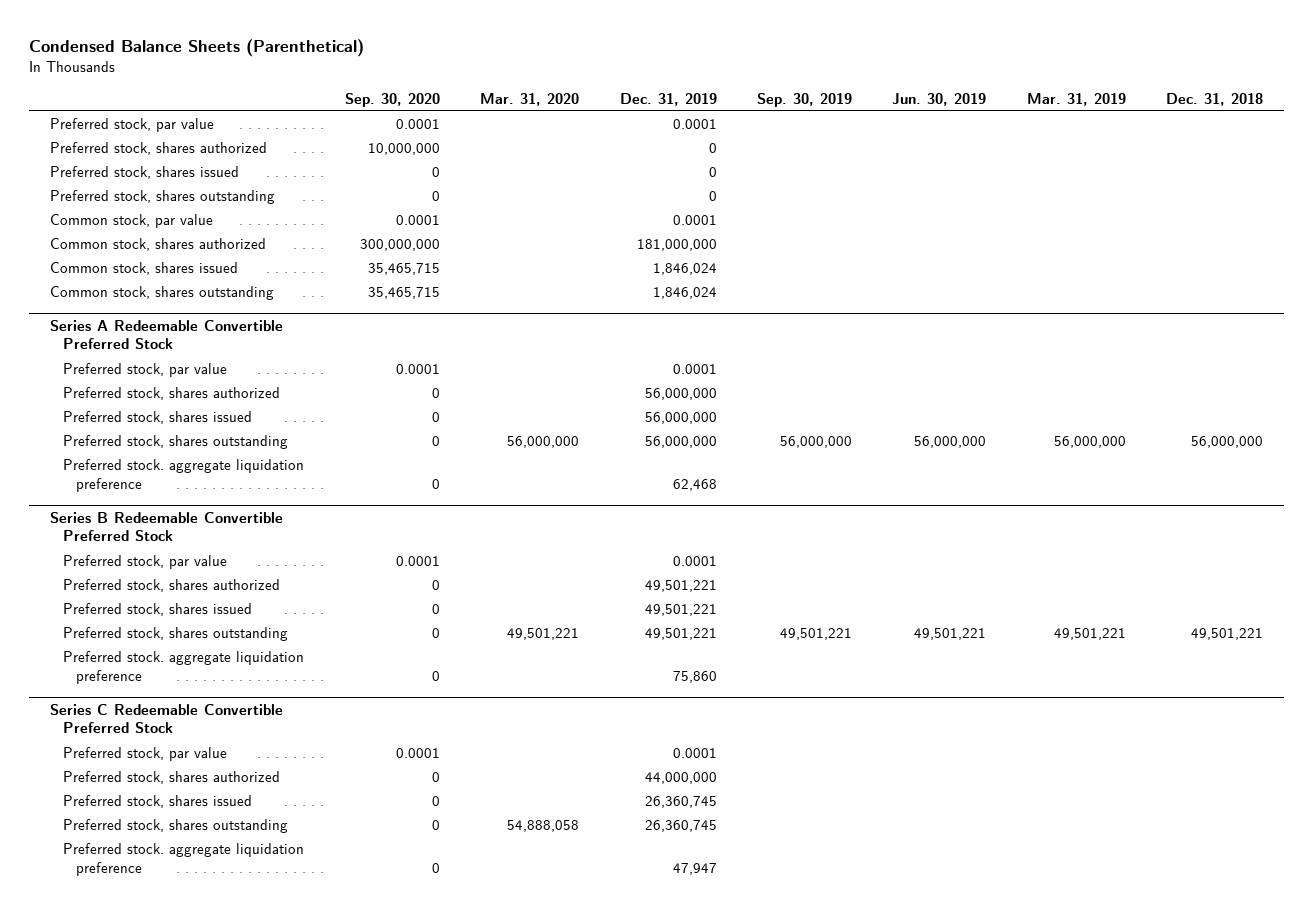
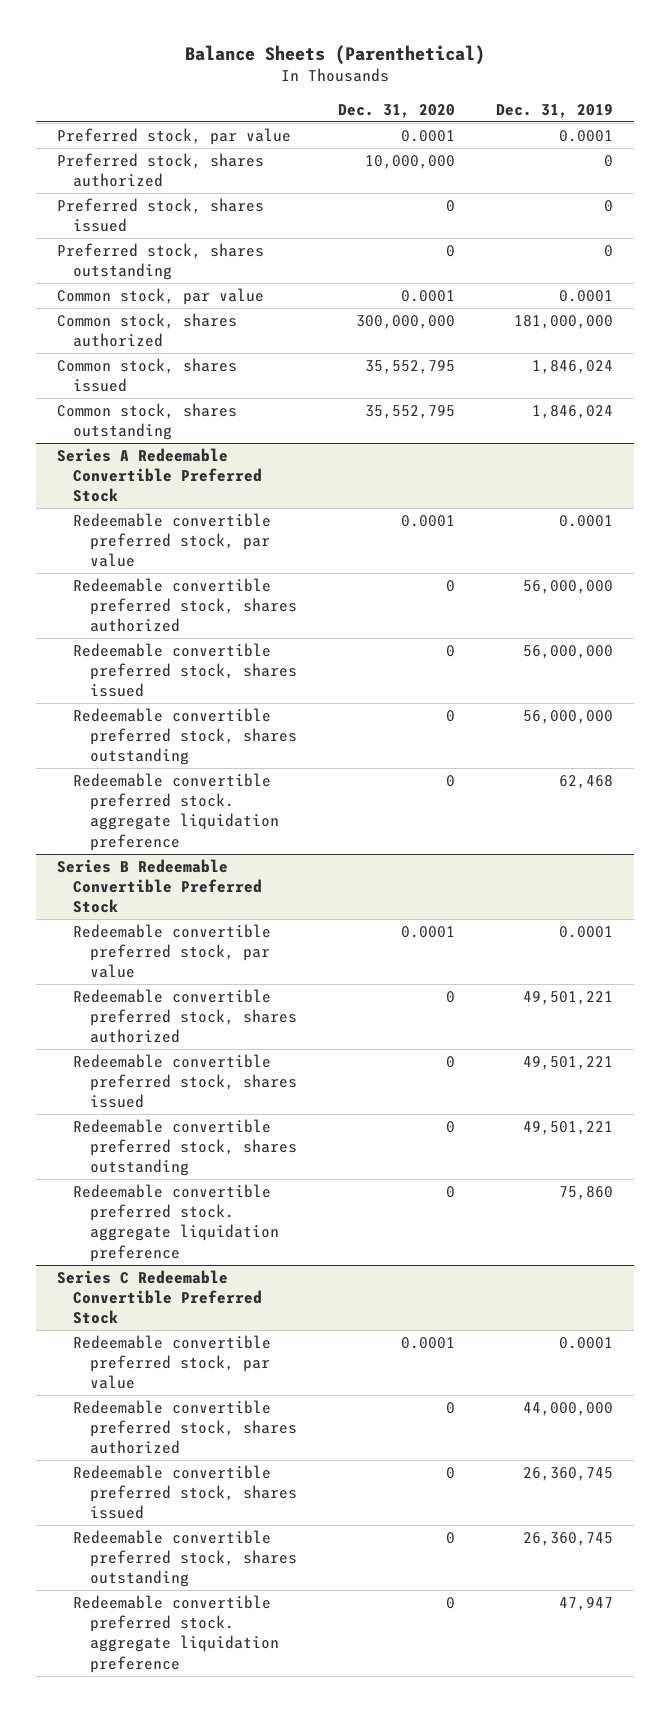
[29,39,365,58] Condensed Balance Sheets (Parenthetical) -> [184,45,485,66] Balance Sheets (Parenthetical)
[344,92,440,107] Sep. 30, 2020 -> none
[480,92,580,106] Mar. 31, 2020 -> none
[757,92,853,107] Sep. 30, 2019 -> none
[892,92,987,106] Jun. 30, 2019 -> none
[1026,92,1126,106] Mar. 31, 2019 -> none
[1166,92,1264,106] Dec. 31, 2018 -> none
none -> [338,103,456,118] Dec. 31, 2020
[63,363,228,378] Preferred stock, par value -> [73,512,272,568] Redeemable convertible preferred stock, par value
[63,387,281,401] Preferred stock, shares authorized -> [73,577,298,633] Redeemable convertible preferred stock, shares authorized
[63,411,253,425] Preferred stock, shares issued -> [73,642,298,698] Redeemable convertible preferred stock, shares issued
[63,435,289,450] Preferred stock, shares outstanding -> [73,707,298,766] Redeemable convertible preferred stock, shares outstanding
[63,459,305,493] Preferred stock. aggregate liquidation preference -> [73,772,280,851] Redeemable convertible preferred stock. aggregate liquidation preference
[63,555,228,570] Preferred stock, par value -> [73,923,272,979] Redeemable convertible preferred stock, par value
[63,579,281,593] Preferred stock, shares authorized -> [73,988,298,1044] Redeemable convertible preferred stock, shares authorized
[63,603,253,617] Preferred stock, shares issued -> [73,1053,298,1109] Redeemable convertible preferred stock, shares issued
[63,627,289,642] Preferred stock, shares outstanding -> [73,1118,298,1177] Redeemable convertible preferred stock, shares outstanding
[63,651,305,685] Preferred stock. aggregate liquidation preference -> [73,1183,280,1262] Redeemable convertible preferred stock. aggregate liquidation preference
[63,747,228,762] Preferred stock, par value -> [73,1334,272,1390] Redeemable convertible preferred stock, par value
[63,771,281,785] Preferred stock, shares authorized -> [73,1399,298,1455] Redeemable convertible preferred stock, shares authorized
[63,795,253,809] Preferred stock, shares issued -> [73,1464,298,1520] Redeemable convertible preferred stock, shares issued
[63,819,289,834] Preferred stock, shares outstanding -> [73,1529,298,1588] Redeemable convertible preferred stock, shares outstanding
[63,843,305,877] Preferred stock. aggregate liquidation preference -> [73,1594,280,1673] Redeemable convertible preferred stock. aggregate liquidation preference

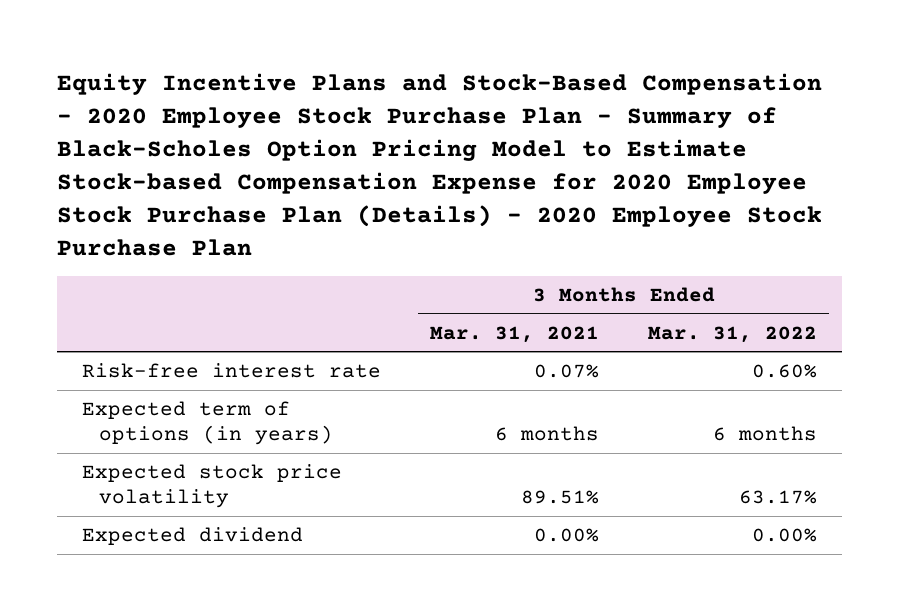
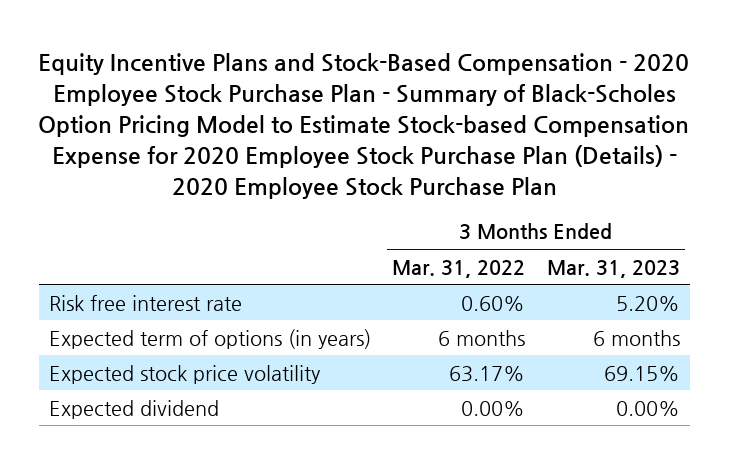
[429,325,599,343] Mar. 31, 2021 -> none
none -> [546,259,680,278] Mar. 31, 2023
[81,363,381,379] Risk-free interest rate -> [49,294,243,311] Risk free interest rate

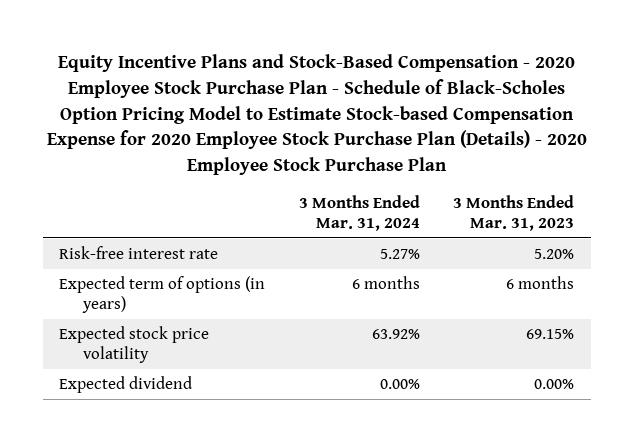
[38,52,690,199] Equity Incentive Plans and Stock-Based Compensation - 2020 Employee Stock Purchase Plan - Summary of Black-Scholes Option Pricing Model to Estimate Stock-based Compensation Expense for 2020 Employee Stock Purchase Plan (Details) - 2020 Employee Stock Purchase Plan -> [46,54,587,176] Equity Incentive Plans and Stock-Based Compensation - 2020 Employee Stock Purchase Plan - Schedule of Black-Scholes Option Pricing Model to Estimate Stock-based Compensation Expense for 2020 Employee Stock Purchase Plan (Details) - 2020 Employee Stock Purchase Plan
[392,259,526,278] Mar. 31, 2022 -> none
none -> [298,194,420,231] 3 Months Ended Mar. 31, 2024
[49,294,243,311] Risk free interest rate -> [59,245,219,259] Risk-free interest rate

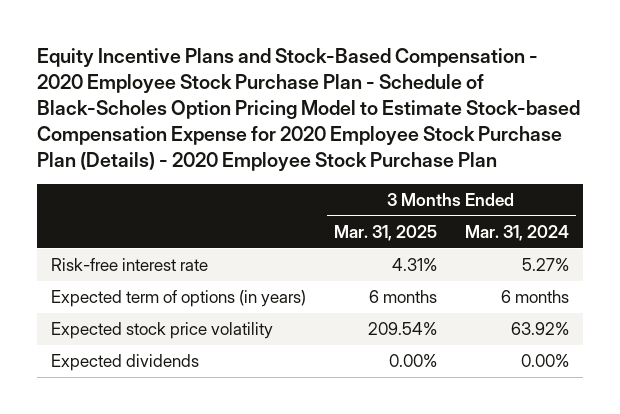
[453,194,575,231] 3 Months Ended Mar. 31, 2023 -> none
none -> [333,224,437,241] Mar. 31, 2025
[59,375,193,393] Expected dividend -> [51,353,200,371] Expected dividends

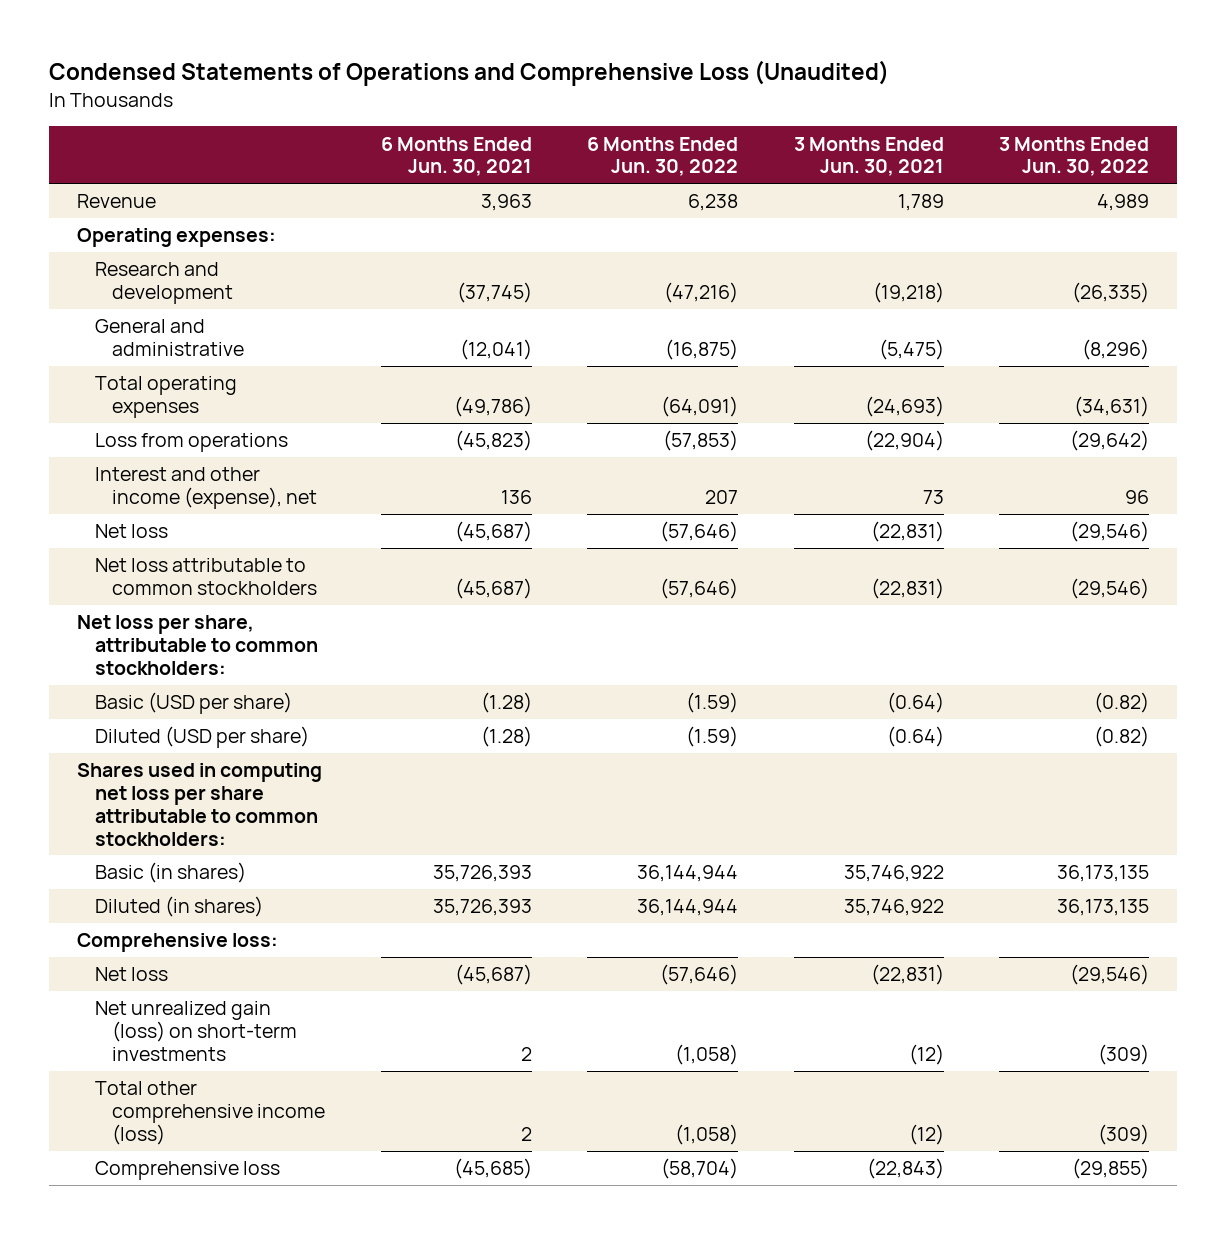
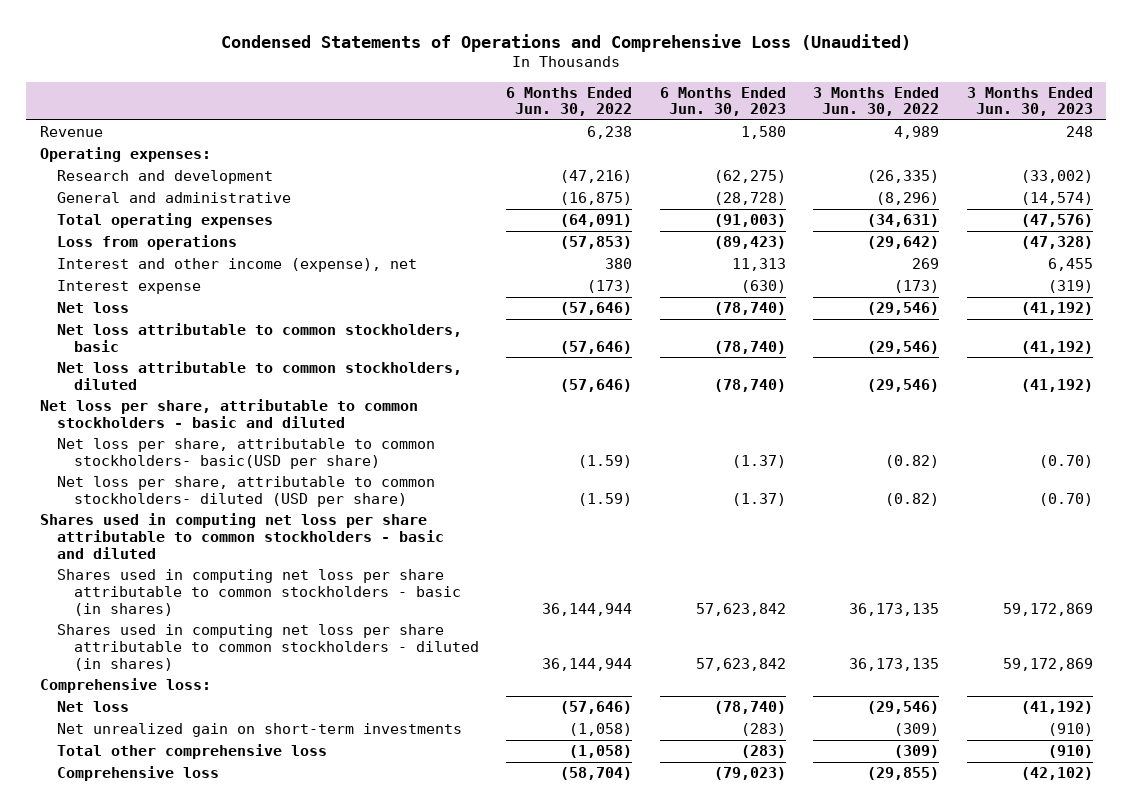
[380,136,532,177] 6 Months Ended Jun. 30, 2021 -> none
[793,136,944,177] 3 Months Ended Jun. 30, 2021 -> none
none -> [659,86,786,117] 6 Months Ended Jun. 30, 2023
none -> [966,86,1093,117] 3 Months Ended Jun. 30, 2023
[705,489,739,504] 207 -> [605,258,633,270] 380
[1125,489,1150,504] 96 -> [912,258,940,270] 269
none -> [56,280,201,295] Interest expense
[94,558,318,595] Net loss attributable to common stockholders -> [56,323,462,352] Net loss attributable to common stockholders, basic
none -> [56,361,462,390] Net loss attributable to common stockholders, diluted
[77,615,318,675] Net loss per share, attributable to common stockholders: -> [39,399,418,428] Net loss per share, attributable to common stockholders - basic and diluted
[94,692,292,715] Basic (USD per share) -> [56,438,435,469] Net loss per share, attributable to common stockholders- basic(USD per share)
[94,726,309,749] Diluted (USD per share) -> [56,476,435,507] Net loss per share, attributable to common stockholders- diluted (USD per share)
[77,763,323,846] Shares used in computing net loss per share attributable to common stockholders: -> [39,513,444,559] Shares used in computing net loss per share attributable to common stockholders - basic and diluted
[94,862,246,884] Basic (in shares) -> [56,569,461,616] Shares used in computing net loss per share attributable to common stockholders - basic (in shares)
[94,896,263,918] Diluted (in shares) -> [56,624,479,671] Shares used in computing net loss per share attributable to common stockholders - diluted (in shares)
[94,1001,298,1061] Net unrealized gain (loss) on short-term investments -> [56,723,462,738] Net unrealized gain on short-term investments
[94,1081,326,1145] Total other comprehensive income (loss) -> [56,744,327,760] Total other comprehensive loss

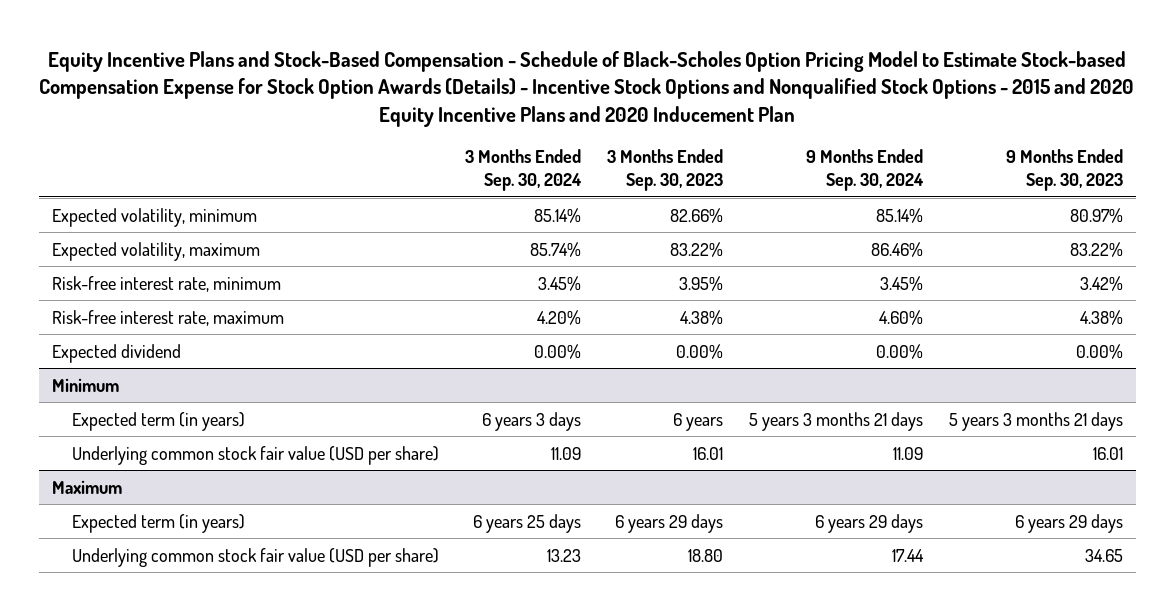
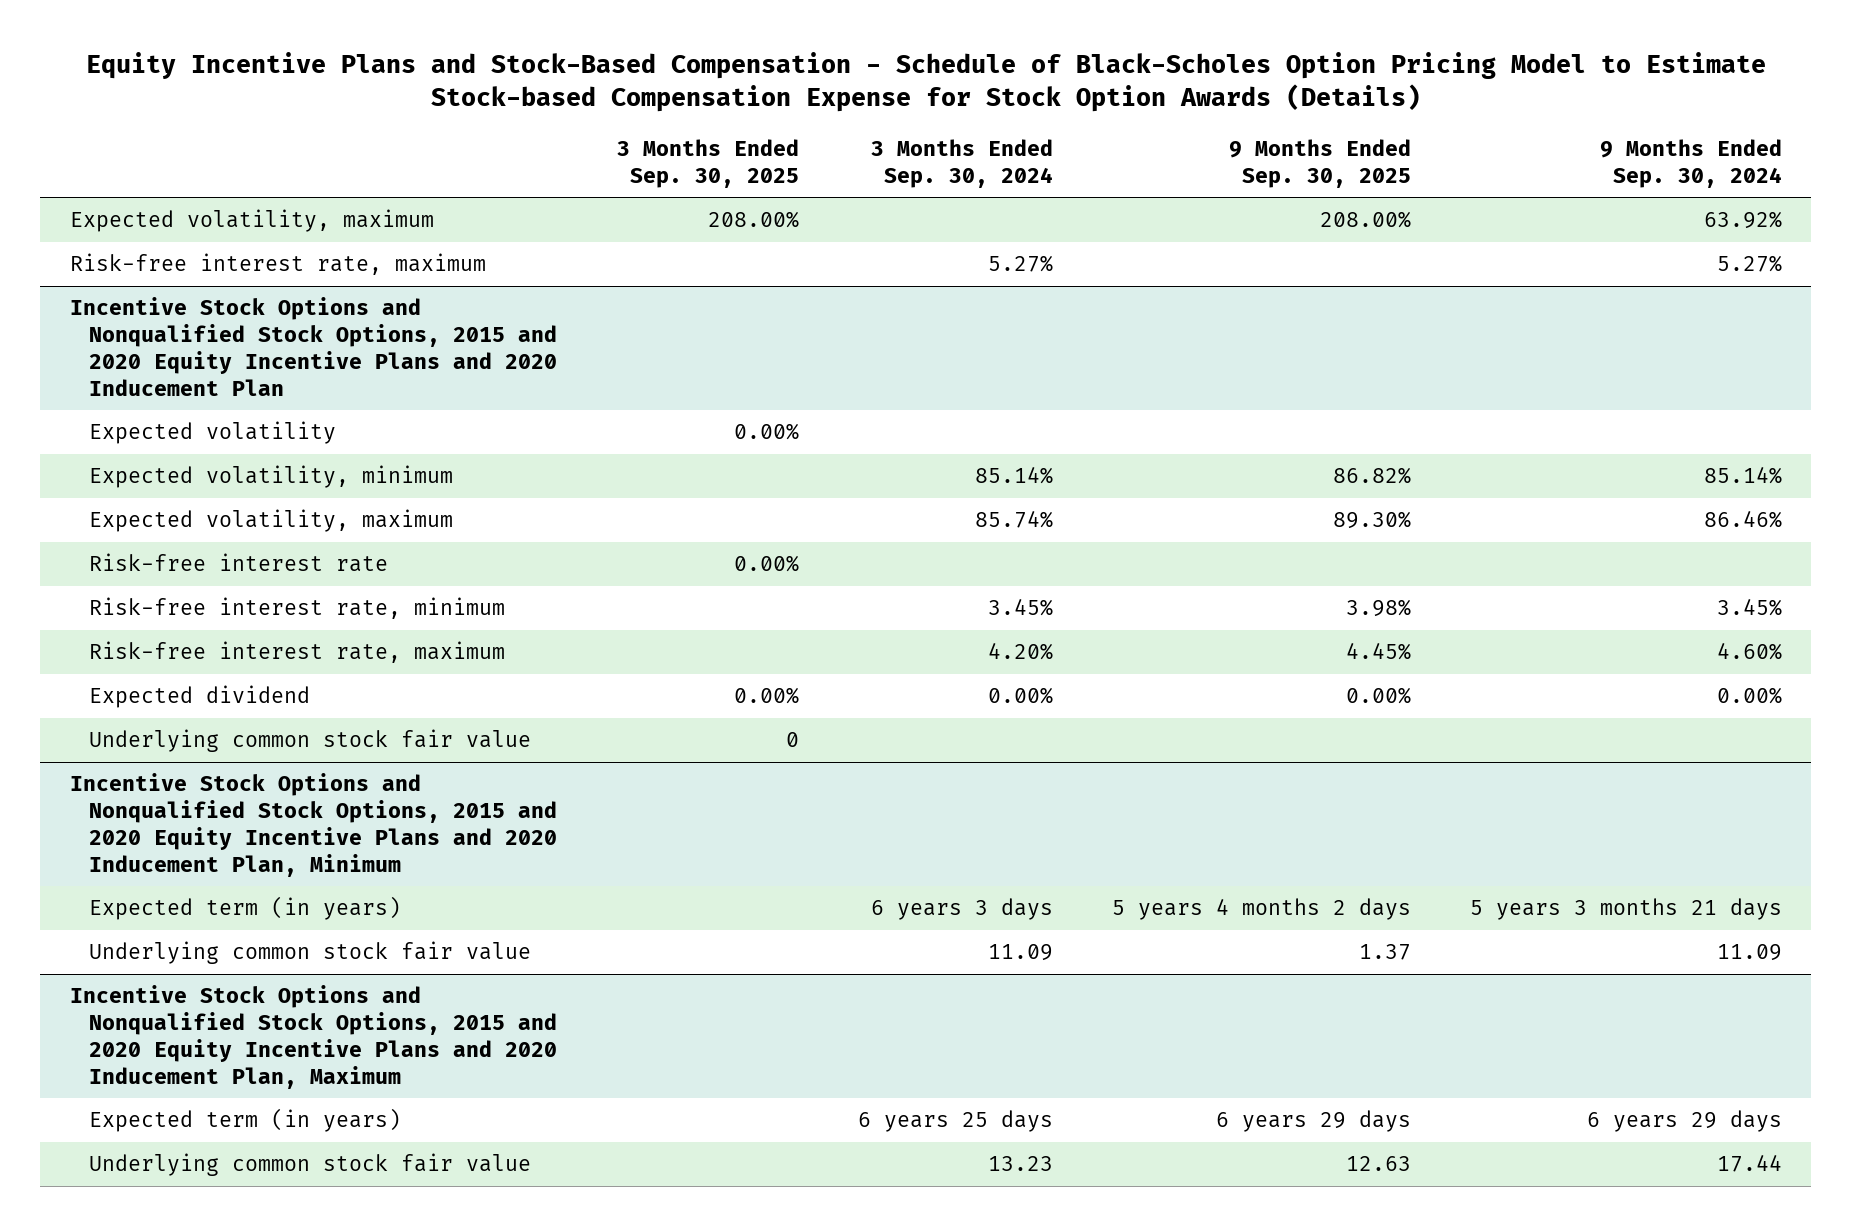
[39,50,1135,128] Equity Incentive Plans and Stock-Based Compensation - Schedule of Black-Scholes Option Pricing Model to Estimate Stock-based Compensation Expense for Stock Option Awards (Details) - Incentive Stock Options and Nonqualified Stock Options - 2015 and 2020 Equity Incentive Plans and 2020 Inducement Plan -> [85,52,1766,112] Equity Incentive Plans and Stock-Based Compensation - Schedule of Black-Scholes Option Pricing Model to Estimate Stock-based Compensation Expense for Stock Option Awards (Details)
[607,149,724,191] 3 Months Ended Sep. 30, 2023 -> none
[1005,149,1123,191] 9 Months Ended Sep. 30, 2023 -> none
none -> [616,139,799,189] 3 Months Ended Sep. 30, 2025
none -> [1228,139,1411,189] 9 Months Ended Sep. 30, 2025
none -> [69,209,434,233] Expected volatility, maximum
none -> [69,253,486,276] Risk-free interest rate, maximum
none -> [69,297,558,396] Incentive Stock Options and Nonqualified Stock Options, 2015 and 2020 Equity Incentive Plans and 2020 Inducement Plan
none -> [89,421,337,445] Expected volatility
none -> [89,553,389,573] Risk-free interest rate
[51,377,119,392] Minimum -> none
none -> [89,729,532,753] Underlying common stock fair value
none -> [69,773,558,877] Incentive Stock Options and Nonqualified Stock Options, 2015 and 2020 Equity Incentive Plans and 2020 Inducement Plan, Minimum
[51,479,122,494] Maximum -> none
[72,445,440,465] Underlying common stock fair value (USD per share) -> [89,941,532,965] Underlying common stock fair value
none -> [69,985,558,1089] Incentive Stock Options and Nonqualified Stock Options, 2015 and 2020 Equity Incentive Plans and 2020 Inducement Plan, Maximum
[72,547,440,567] Underlying common stock fair value (USD per share) -> [89,1153,532,1177] Underlying common stock fair value

